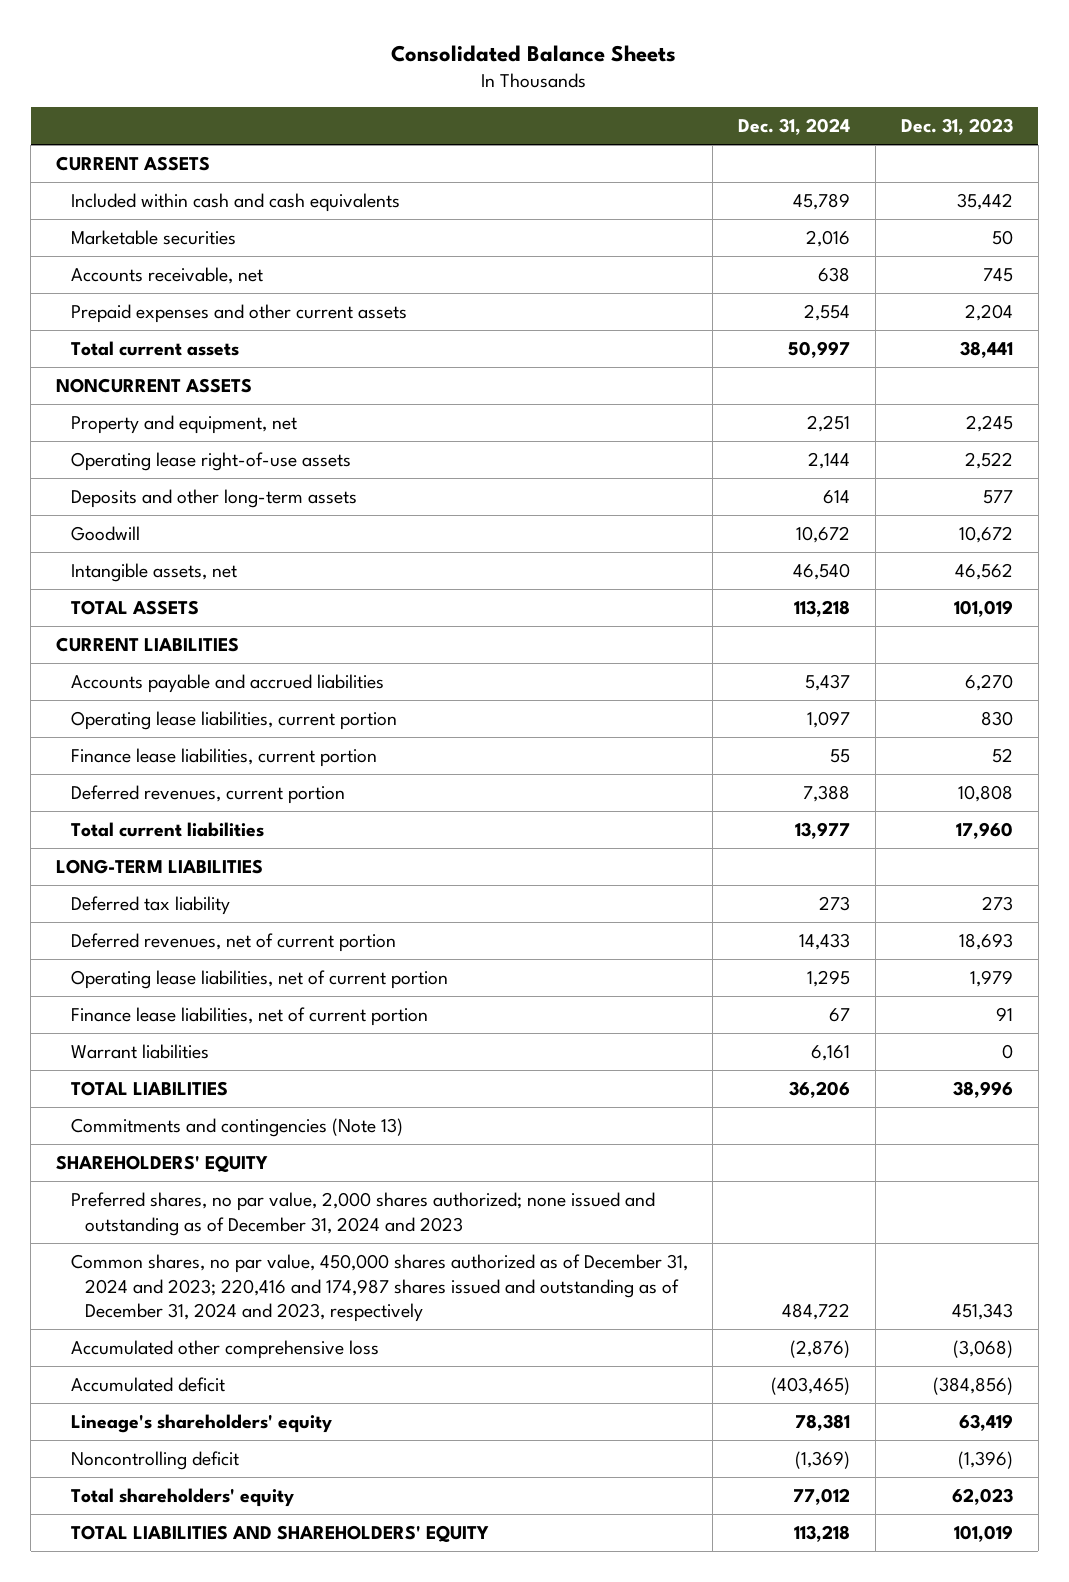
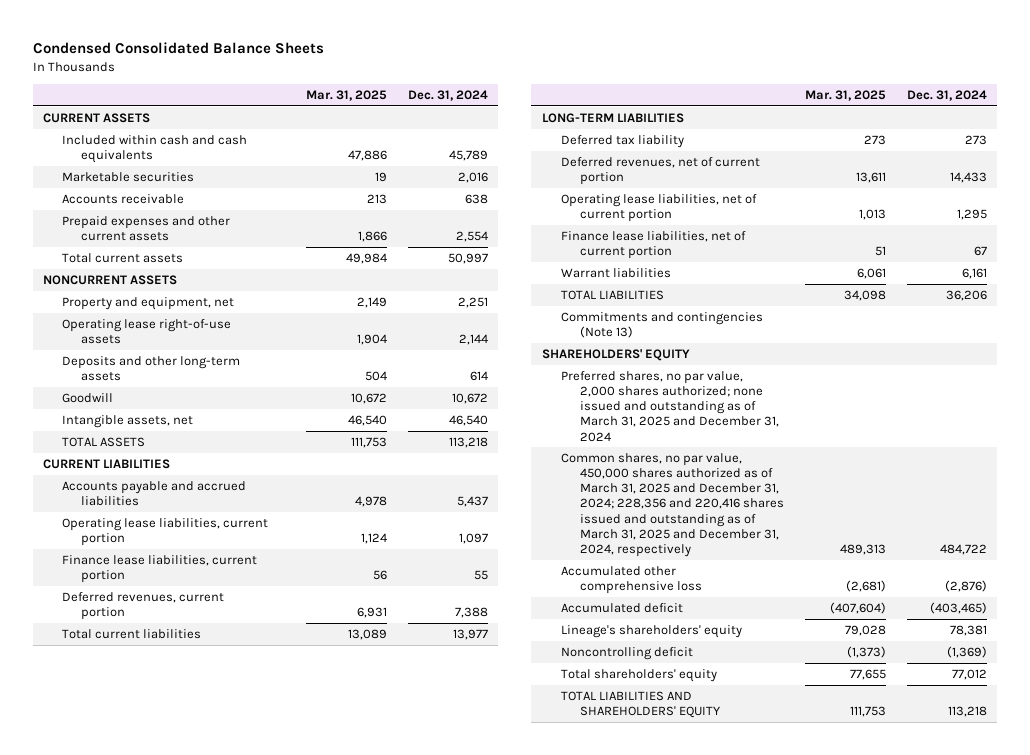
[391,45,677,63] Consolidated Balance Sheets -> [32,42,324,55] Condensed Consolidated Balance Sheets
[900,118,1013,136] Dec. 31, 2023 -> none
none -> [306,89,388,101] Mar. 31, 2025
[70,267,263,285] Accounts receivable, net -> [62,193,185,204] Accounts receivable
[70,1192,655,1236] Preferred shares, no par value, 2,000 shares authorized; none issued and outstanding as of December 31, 2024 and 2023 -> [560,370,779,442] Preferred shares, no par value, 2,000 shares authorized; none issued and outstanding as of March 31, 2025 and December 31, 2024
[70,1254,688,1323] Common shares, no par value, 450,000 shares authorized as of December 31, 2024 and 2023; 220,416 and 174,987 shares issued and outstanding as of December 31, 2024 and 2023, respectively -> [560,452,784,557] Common shares, no par value, 450,000 shares authorized as of March 31, 2025 and December 31, 2024; 228,356 and 220,416 shares issued and outstanding as of March 31, 2025 and December 31, 2024, respectively

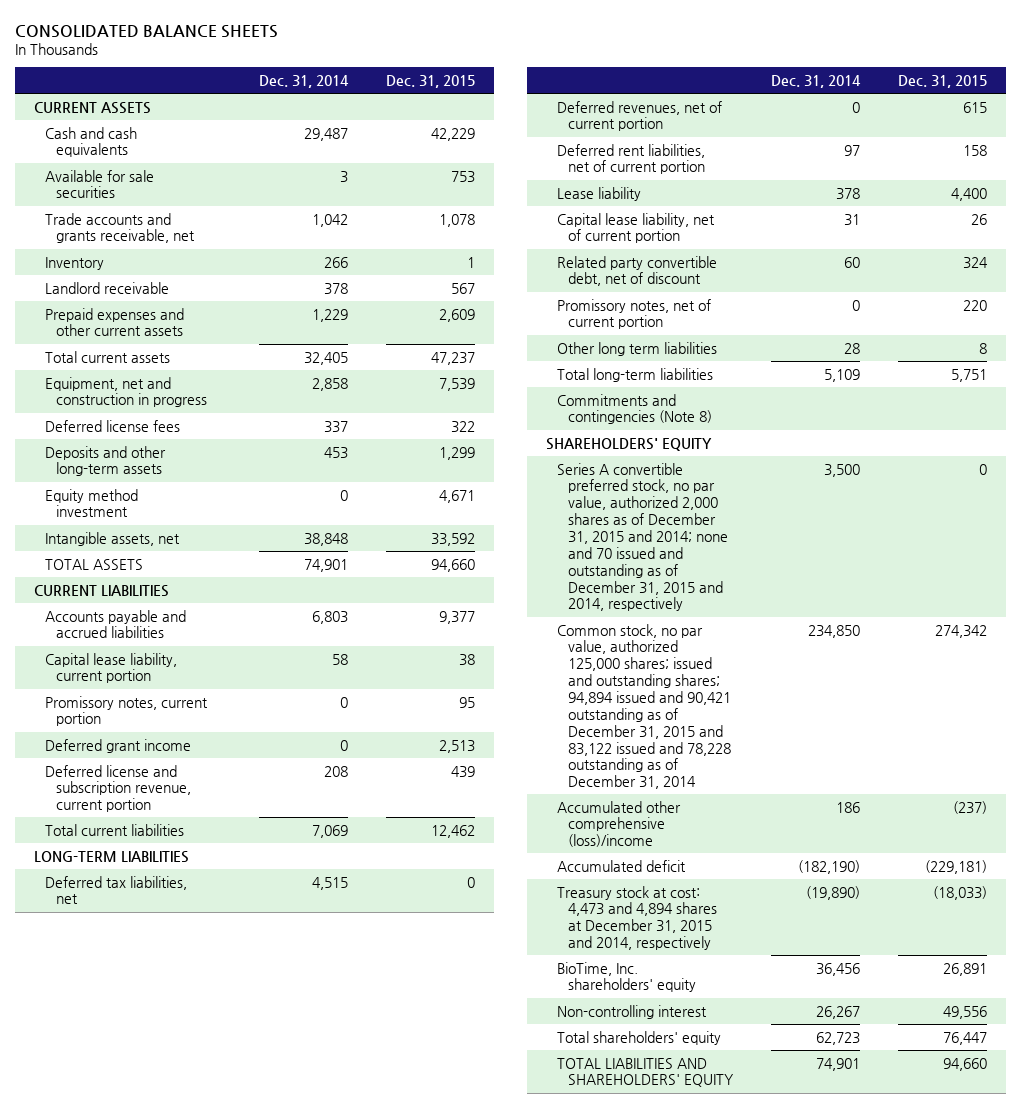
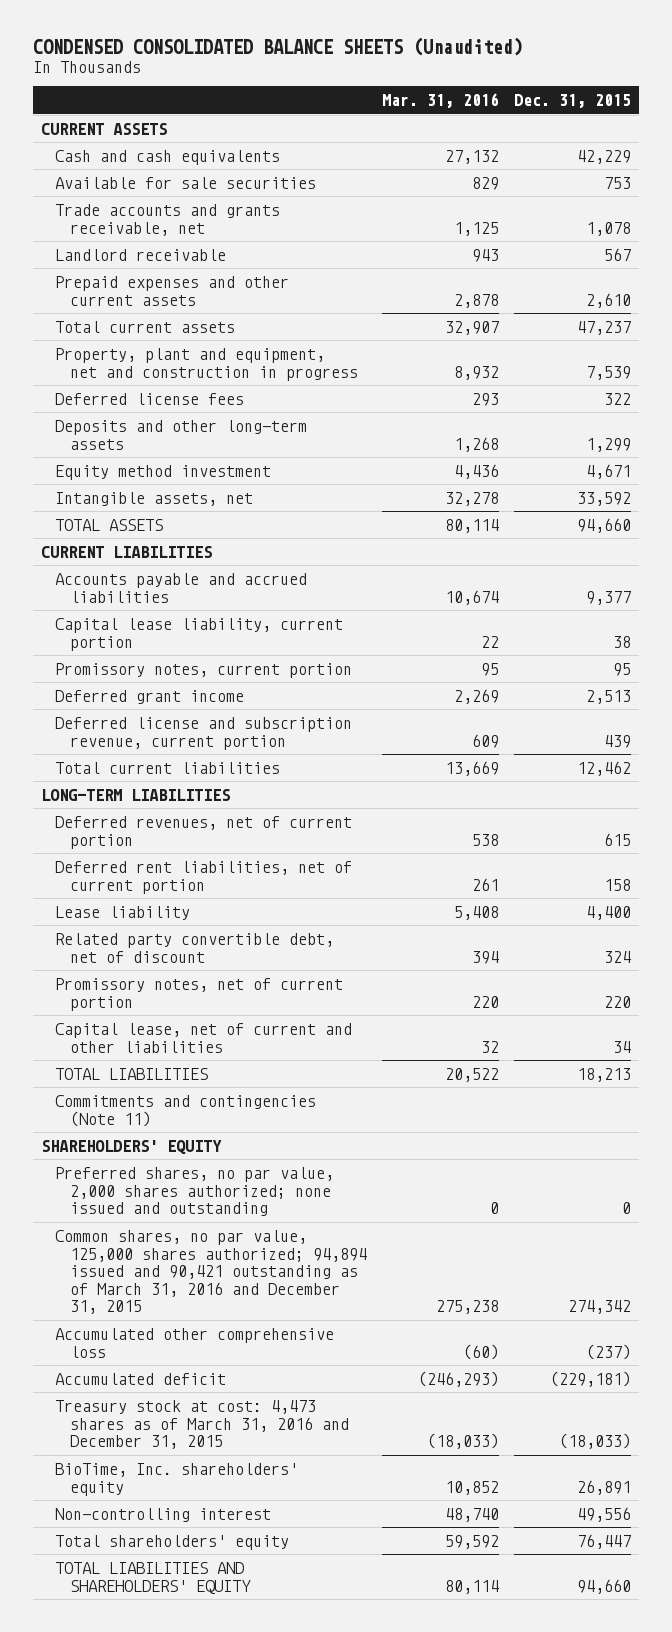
[15,24,279,38] CONSOLIDATED BALANCE SHEETS -> [33,37,524,57] CONDENSED CONSOLIDATED BALANCE SHEETS (Unaudited)
[259,74,350,88] Dec. 31, 2014 -> none
none -> [381,93,499,109] Mar. 31, 2016
[45,256,105,270] Inventory -> none
[439,308,476,322] 2,609 -> [586,292,632,308] 2,610
[45,376,208,408] Equipment, net and construction in progress -> [55,347,358,381] Property, plant and equipment, net and construction in progress
[45,875,188,905] Deferred tax liabilities, net -> none
[557,212,716,244] Capital lease liability, net of current portion -> none
[557,341,718,356] Other long term liabilities -> none
none -> [55,1022,353,1053] Capital lease, net of current and other liabilities
[557,367,714,382] Total long-term liabilities -> [55,1067,209,1080] TOTAL LIABILITIES
[951,368,988,382] 5,751 -> [577,1067,632,1082] 18,213
[557,393,713,425] Commitments and contingencies (Note 8) -> [55,1094,317,1127] Commitments and contingencies (Note 11)
[557,462,729,612] Series A convertible preferred stock, no par value, authorized 2,000 shares as of December 31, 2015 and 2014; none and 70 issued and outstanding as of December 31, 2015 and 2014, respectively -> [55,1166,335,1217] Preferred shares, no par value, 2,000 shares authorized; none issued and outstanding
[557,623,732,790] Common stock, no par value, authorized 125,000 shares; issued and outstanding shares; 94,894 issued and 90,421 outstanding as of December 31, 2015 and 83,122 issued and 78,228 outstanding as of December 31, 2014 -> [55,1229,367,1315] Common shares, no par value, 125,000 shares authorized; 94,894 issued and 90,421 outstanding as of March 31, 2016 and December 31, 2015
[557,800,682,848] Accumulated other comprehensive (loss)/income -> [55,1327,335,1358] Accumulated other comprehensive loss
[557,885,718,951] Treasury stock at cost: 4,473 and 4,894 shares at December 31, 2015 and 2014, respectively -> [55,1399,349,1450] Treasury stock at cost: 4,473 shares as of March 31, 2016 and December 31, 2015

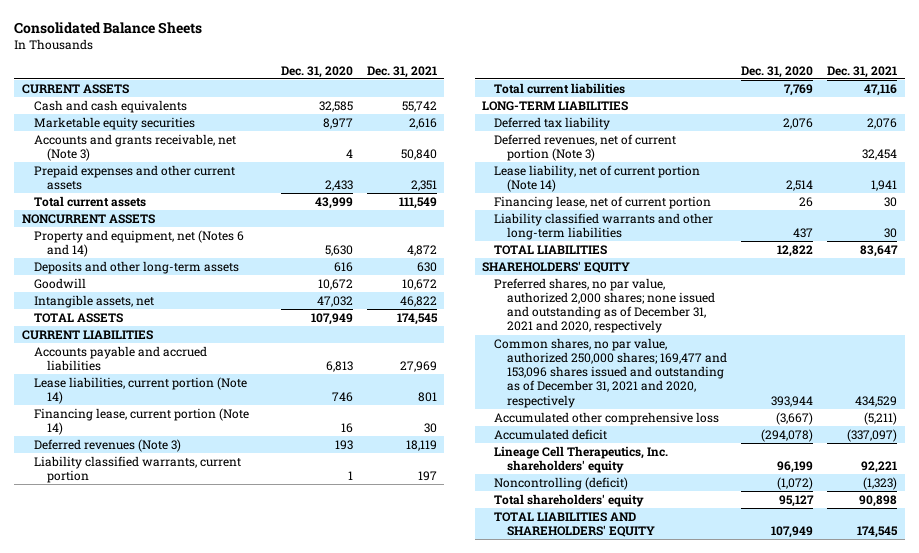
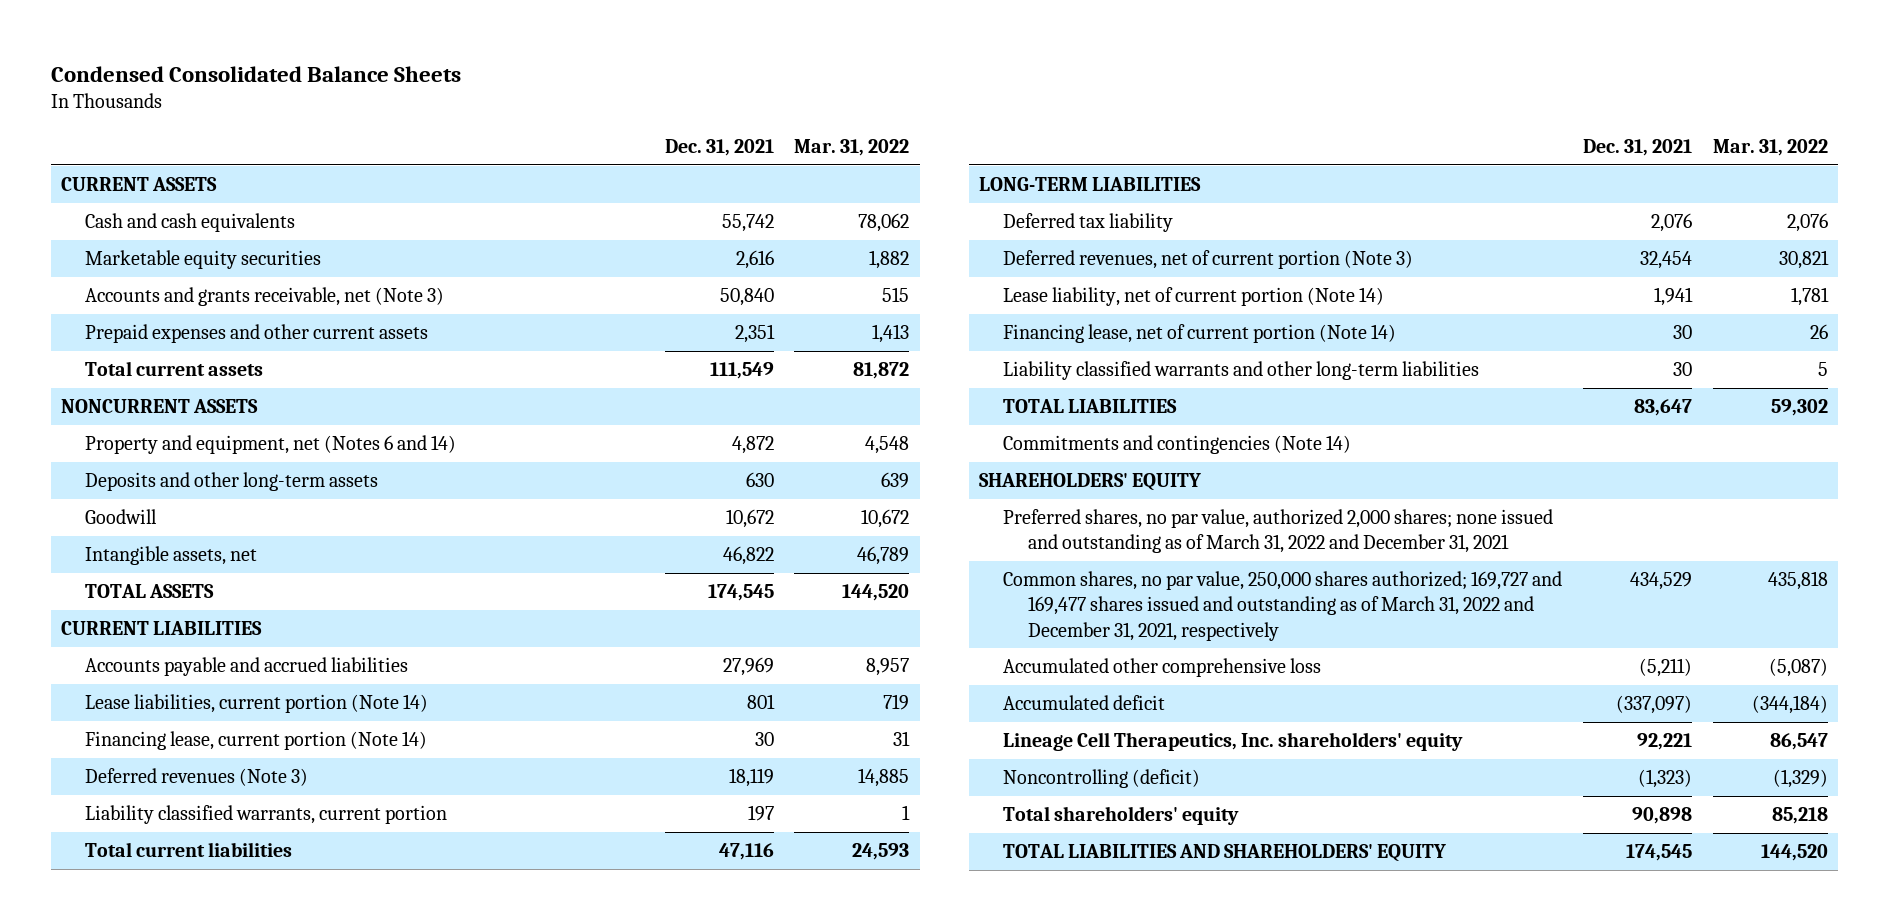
[14,22,203,35] Consolidated Balance Sheets -> [50,65,461,82] Condensed Consolidated Balance Sheets
[280,65,353,78] Dec. 31, 2020 -> none
none -> [794,139,910,157] Mar. 31, 2022
[494,195,712,209] Financing lease, net of current portion -> [1003,324,1397,344] Financing lease, net of current portion (Note 14)
none -> [1003,435,1352,455] Commitments and contingencies (Note 14)
[494,277,715,334] Preferred shares, no par value, authorized 2,000 shares; none issued and outstanding as of December 31, 2021 and 2020, respectively -> [1003,509,1554,554] Preferred shares, no par value, authorized 2,000 shares; none issued and outstanding as of March 31, 2022 and December 31, 2021
[494,337,727,408] Common shares, no par value, authorized 250,000 shares; 169,477 and 153,096 shares issued and outstanding as of December 31, 2021 and 2020, respectively -> [1003,571,1563,641] Common shares, no par value, 250,000 shares authorized; 169,727 and 169,477 shares issued and outstanding as of March 31, 2022 and December 31, 2021, respectively

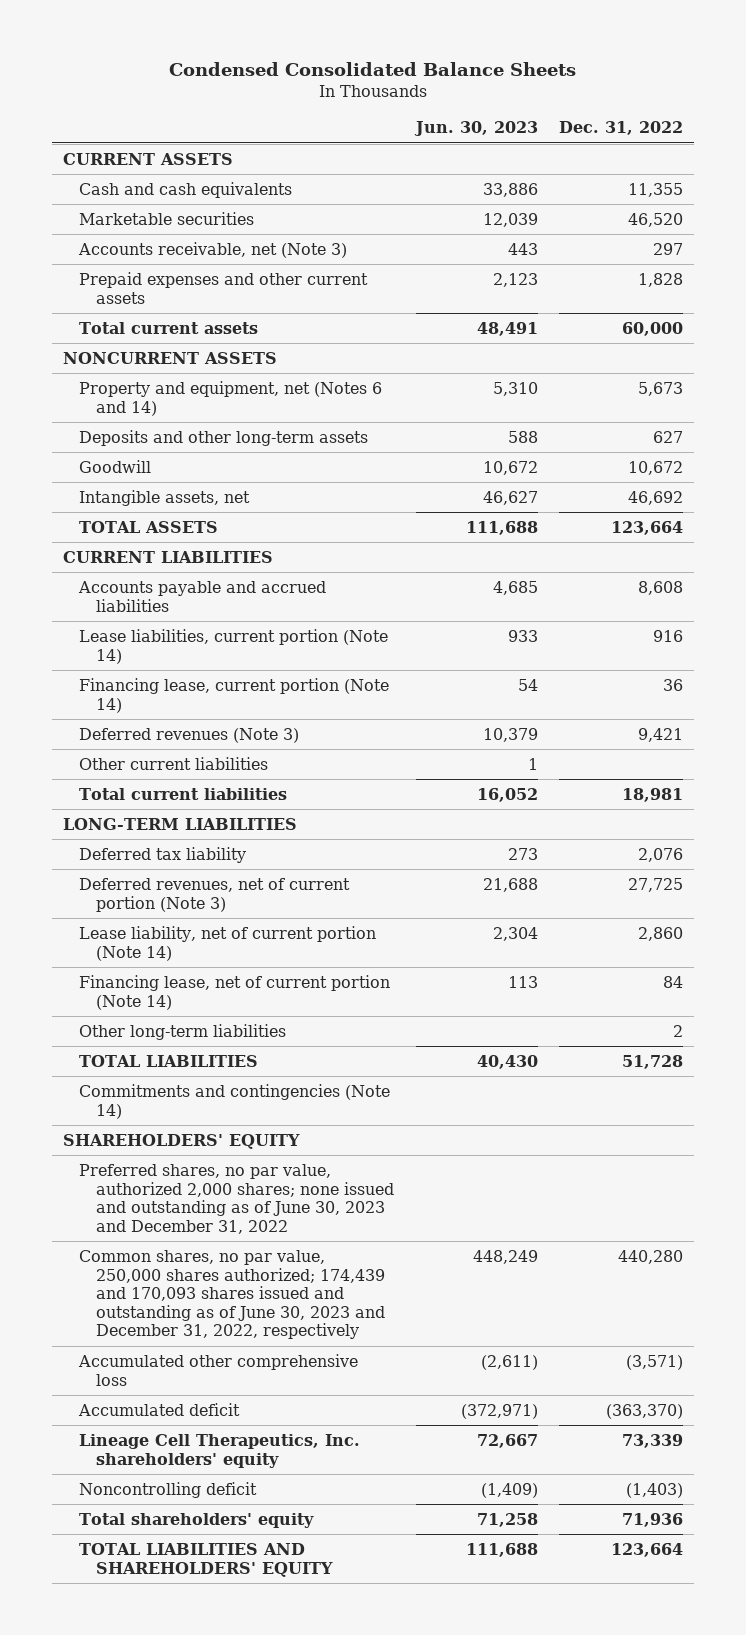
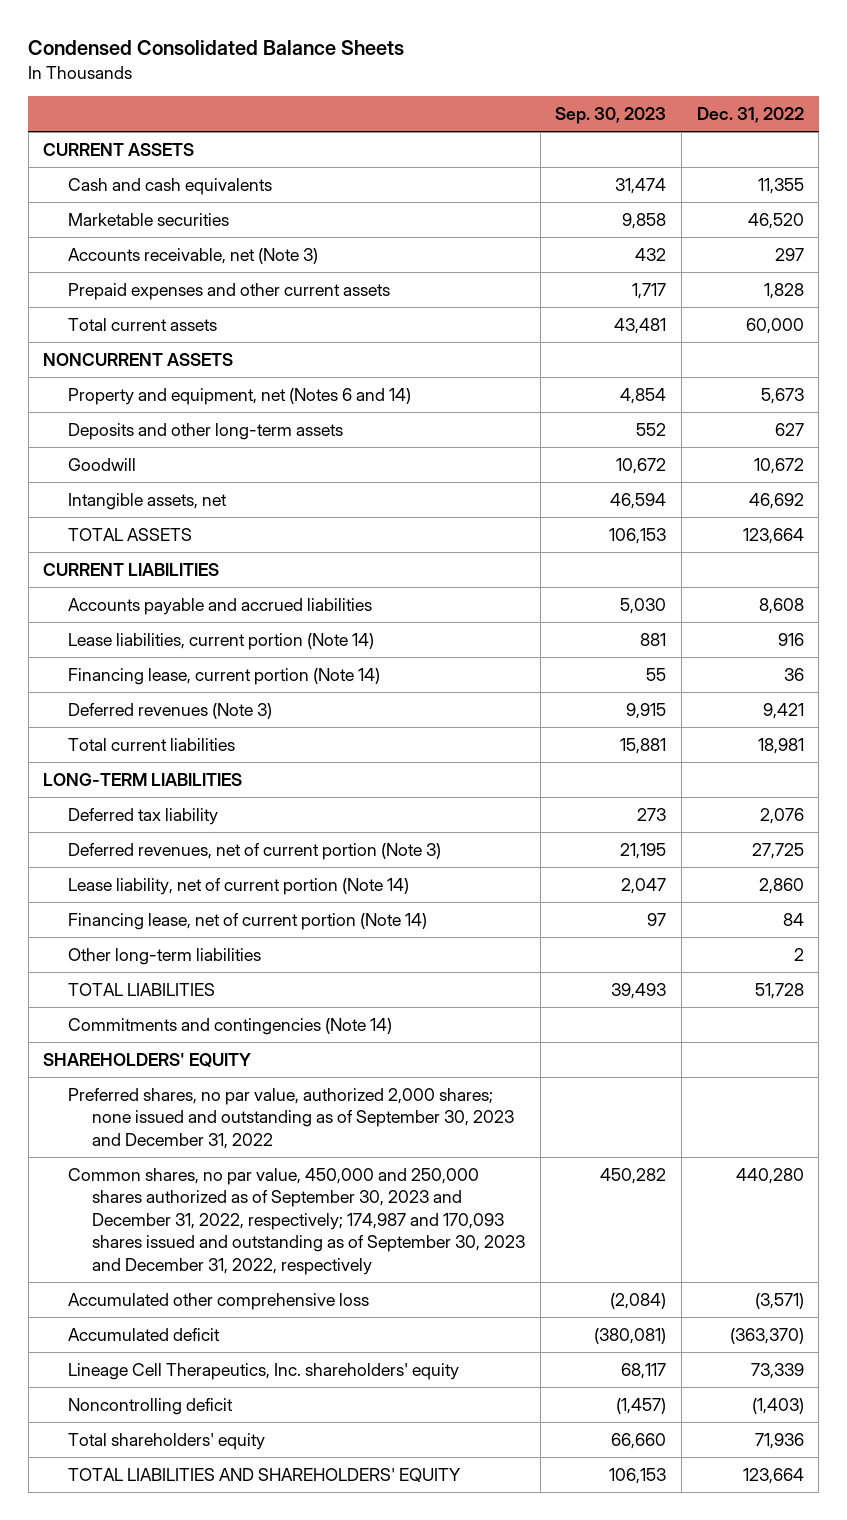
[413,121,538,137] Jun. 30, 2023 -> none
none -> [555,107,667,125] Sep. 30, 2023
[79,756,269,770] Other current liabilities -> none
[79,1163,395,1234] Preferred shares, no par value, authorized 2,000 shares; none issued and outstanding as of June 30, 2023 and December 31, 2022 -> [67,1087,515,1149] Preferred shares, no par value, authorized 2,000 shares; none issued and outstanding as of September 30, 2023 and December 31, 2022
[79,1249,386,1340] Common shares, no par value, 250,000 shares authorized; 174,439 and 170,093 shares issued and outstanding as of June 30, 2023 and December 31, 2022, respectively -> [67,1167,526,1276] Common shares, no par value, 450,000 and 250,000 shares authorized as of September 30, 2023 and December 31, 2022, respectively; 174,987 and 170,093 shares issued and outstanding as of September 30, 2023 and December 31, 2022, respectively

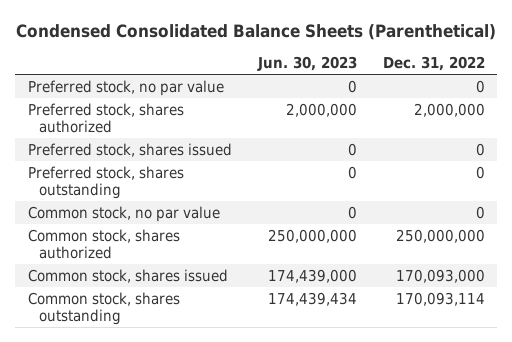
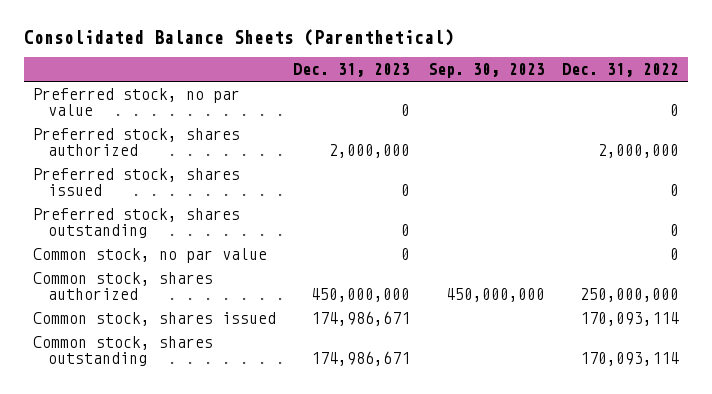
[16,23,497,40] Condensed Consolidated Balance Sheets (Parenthetical) -> [24,28,455,46] Consolidated Balance Sheets (Parenthetical)
[256,56,357,72] Jun. 30, 2023 -> none
none -> [293,62,411,77] Dec. 31, 2023
none -> [427,62,545,78] Sep. 30, 2023
[395,268,485,283] 170,093,000 -> [580,312,680,327] 170,093,114

